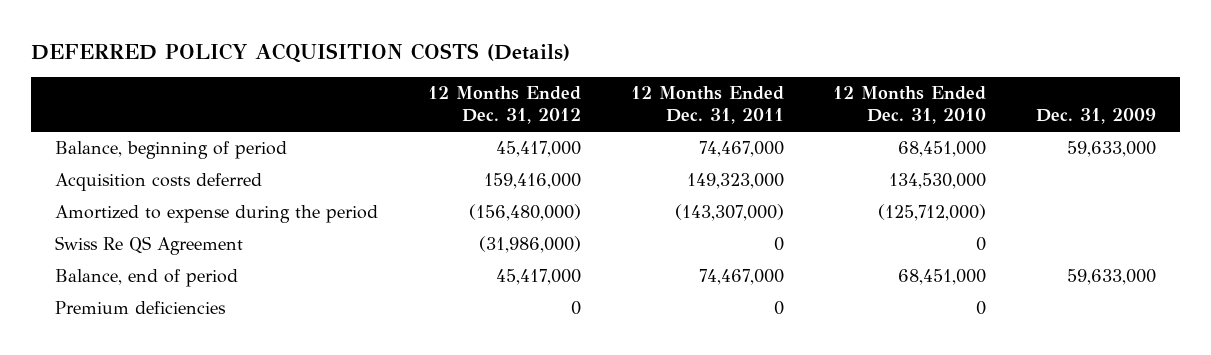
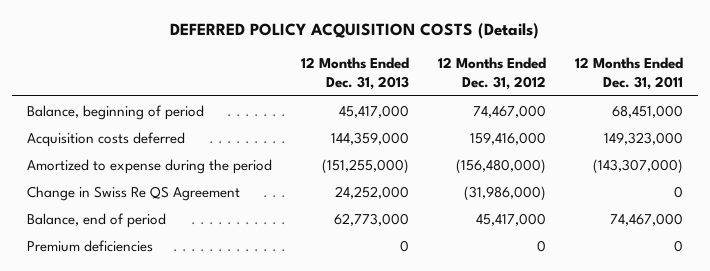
[833,86,987,125] 12 Months Ended Dec. 31, 2010 -> none
[1035,108,1156,125] Dec. 31, 2009 -> none
none -> [300,57,409,90] 12 Months Ended Dec. 31, 2013
[496,141,582,158] 45,417,000 -> [473,104,547,118] 74,467,000
[698,141,784,158] 74,467,000 -> [612,104,684,118] 68,451,000
[55,236,244,256] Swiss Re QS Agreement -> [26,185,240,201] Change in Swiss Re QS Agreement

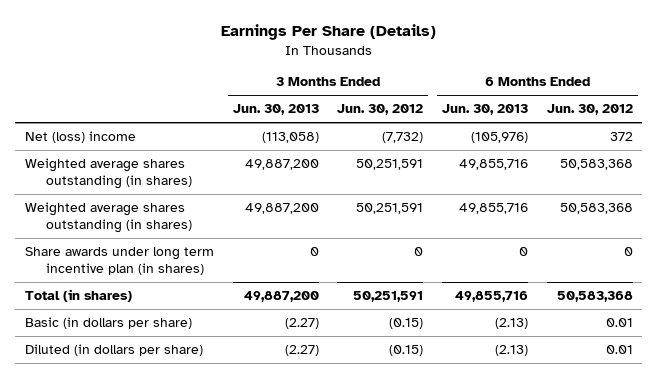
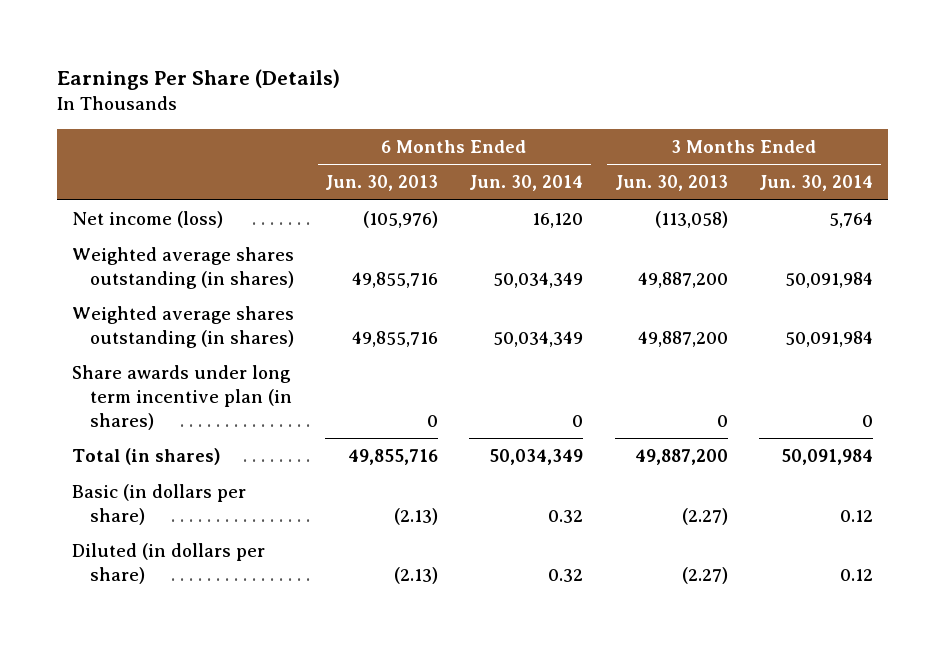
[337,104,424,116] Jun. 30, 2012 -> none
[546,104,633,116] Jun. 30, 2012 -> none
none -> [469,175,584,192] Jun. 30, 2014
none -> [758,175,873,192] Jun. 30, 2014
[24,131,136,144] Net (loss) income -> [72,211,224,229] Net income (loss)

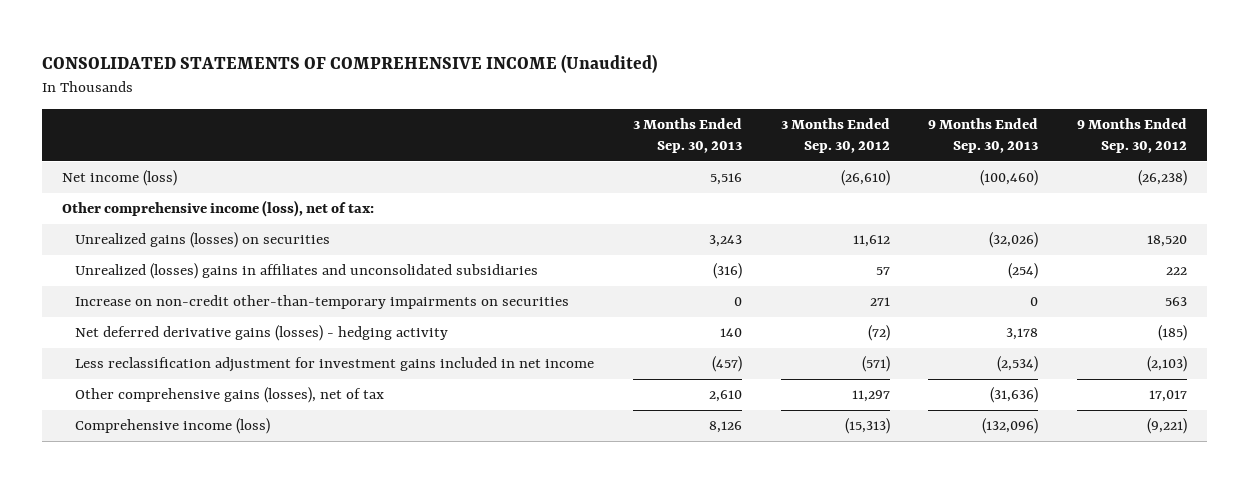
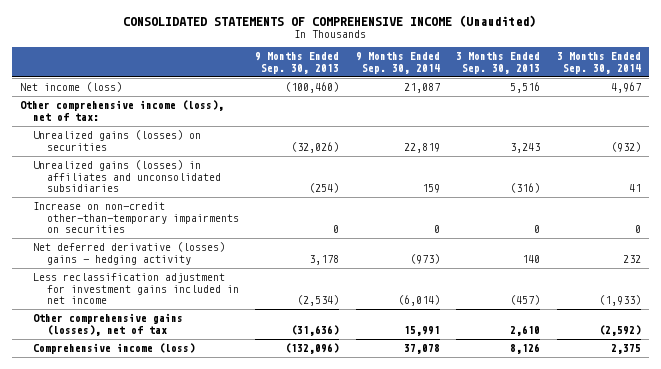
[780,118,890,153] 3 Months Ended Sep. 30, 2012 -> none
[1077,118,1188,153] 9 Months Ended Sep. 30, 2012 -> none
none -> [355,52,440,74] 9 Months Ended Sep. 30, 2014
none -> [556,52,641,74] 3 Months Ended Sep. 30, 2014
[74,263,538,280] Unrealized (losses) gains in affiliates and unconsolidated subsidiaries -> [33,160,221,193] Unrealized gains (losses) in affiliates and unconsolidated subsidiaries
[74,325,448,342] Net deferred derivative gains (losses) - hedging activity -> [33,242,226,265] Net deferred derivative (losses) gains - hedging activity

